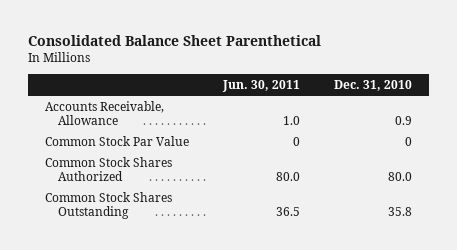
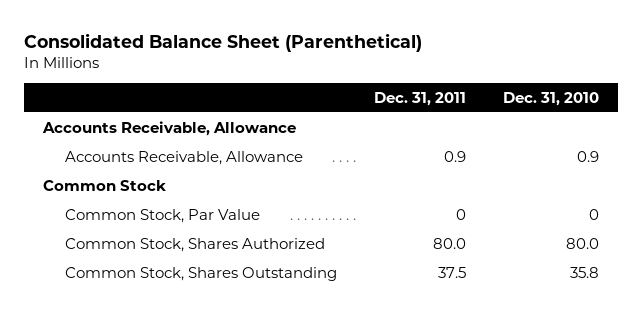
[27,35,321,47] Consolidated Balance Sheet Parenthetical -> [24,32,423,52] Consolidated Balance Sheet (Parenthetical)
[221,80,300,93] Jun. 30, 2011 -> none
none -> [374,91,467,106] Dec. 31, 2011
none -> [41,120,296,136] Accounts Receivable, Allowance
none -> [42,179,166,191] Common Stock
[44,135,189,146] Common Stock Par Value -> [65,208,261,223] Common Stock, Par Value
[44,156,172,181] Common Stock Shares Authorized -> [65,237,326,252] Common Stock, Shares Authorized
[44,191,172,219] Common Stock Shares Outstanding -> [65,266,338,281] Common Stock, Shares Outstanding

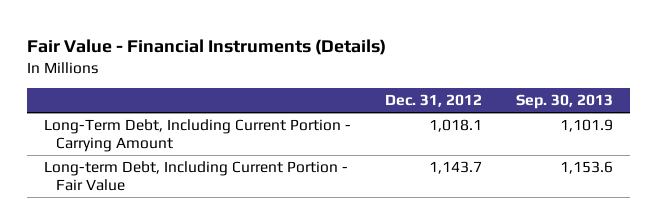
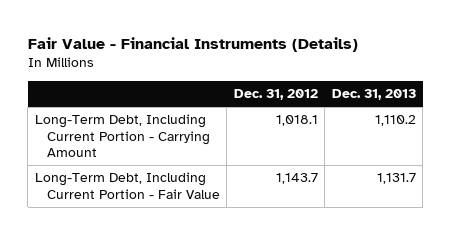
[515,94,613,110] Sep. 30, 2013 -> none
none -> [331,89,416,101] Dec. 31, 2013
[44,161,349,192] Long-term Debt, Including Current Portion - Fair Value -> [34,172,220,199] Long-Term Debt, Including Current Portion - Fair Value

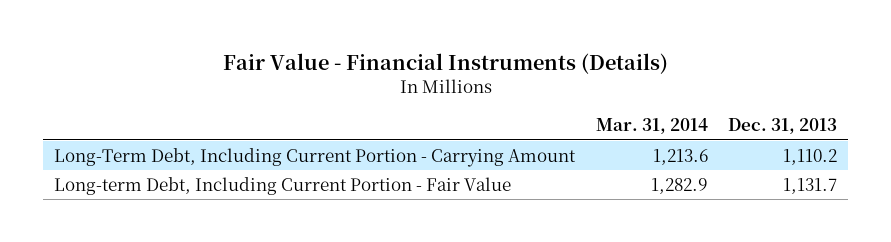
[233,89,318,101] Dec. 31, 2012 -> none
none -> [595,118,708,135] Mar. 31, 2014
[34,172,220,199] Long-Term Debt, Including Current Portion - Fair Value -> [53,176,511,195] Long-term Debt, Including Current Portion - Fair Value

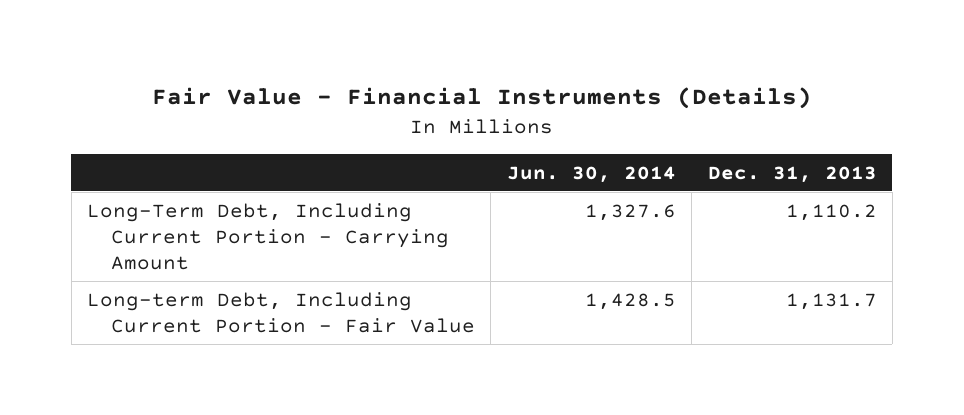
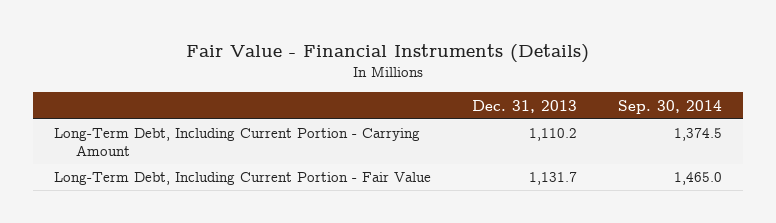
[506,165,676,183] Jun. 30, 2014 -> none
none -> [618,99,723,114] Sep. 30, 2014
[87,291,475,333] Long-term Debt, Including Current Portion - Fair Value -> [54,172,432,186] Long-Term Debt, Including Current Portion - Fair Value

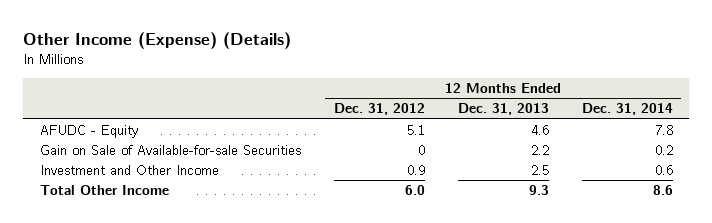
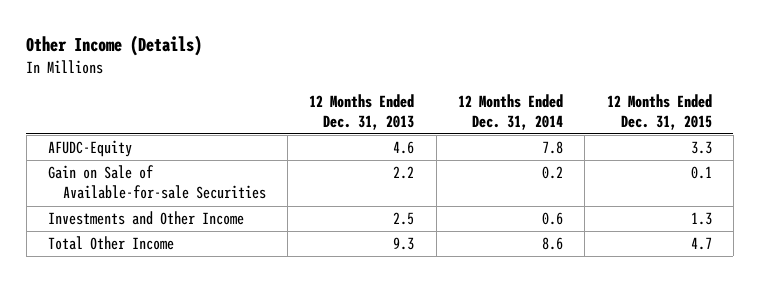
[22,31,291,49] Other Income (Expense) (Details) -> [26,34,203,56] Other Income (Details)
[333,103,425,116] Dec. 31, 2012 -> none
none -> [606,93,712,130] 12 Months Ended Dec. 31, 2015
[39,125,138,139] AFUDC - Equity -> [48,140,133,158] AFUDC-Equity
[39,165,219,176] Investment and Other Income -> [48,211,245,226] Investments and Other Income

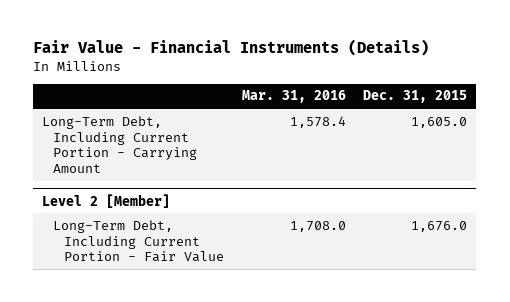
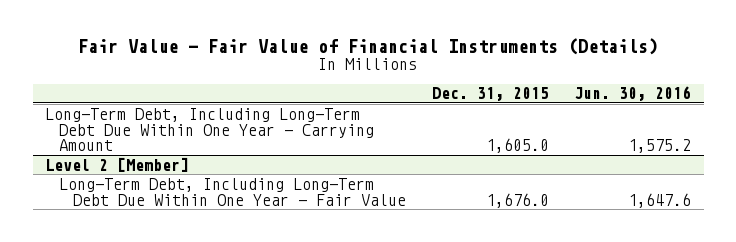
[33,39,430,57] Fair Value - Financial Instruments (Details) -> [78,37,659,55] Fair Value - Fair Value of Financial Instruments (Details)
[241,90,346,104] Mar. 31, 2016 -> none
none -> [574,86,692,102] Jun. 30, 2016
[42,115,198,174] Long-Term Debt, Including Current Portion - Carrying Amount -> [45,107,375,152] Long-Term Debt, Including Long-Term Debt Due Within One Year - Carrying Amount
[53,219,225,263] Long-Term Debt, Including Current Portion - Fair Value -> [59,177,407,206] Long-Term Debt, Including Long-Term Debt Due Within One Year - Fair Value

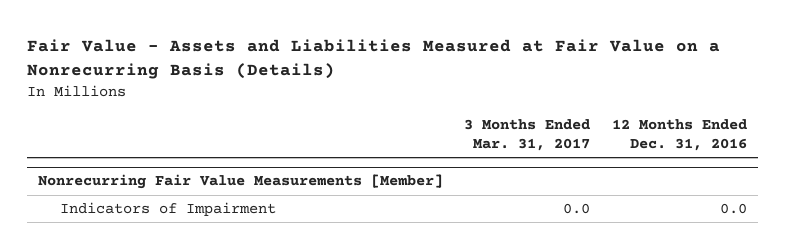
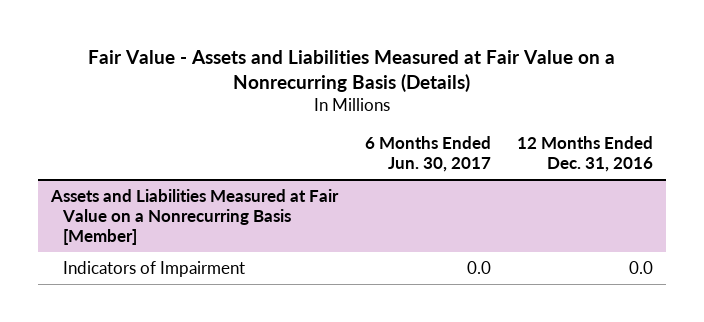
[464,119,591,151] 3 Months Ended Mar. 31, 2017 -> none
none -> [364,136,491,173] 6 Months Ended Jun. 30, 2017
[38,174,444,190] Nonrecurring Fair Value Measurements [Member] -> [50,188,340,245] Assets and Liabilities Measured at Fair Value on a Nonrecurring Basis [Member]

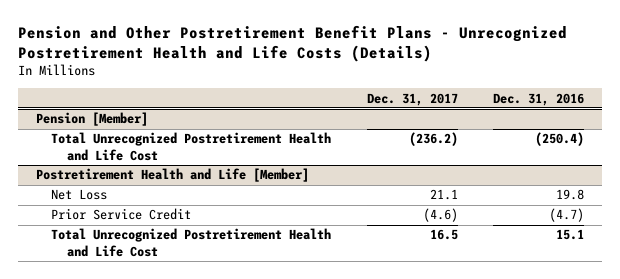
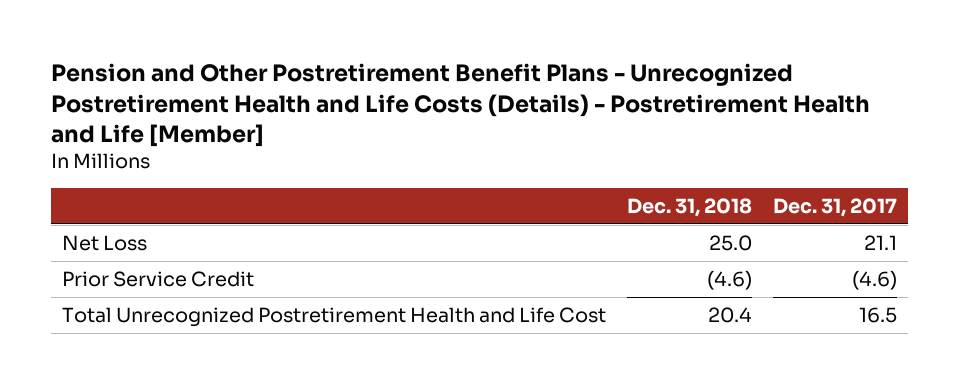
[18,25,568,63] Pension and Other Postretirement Benefit Plans - Unrecognized Postretirement Health and Life Costs (Details) -> [51,63,871,148] Pension and Other Postretirement Benefit Plans - Unrecognized Postretirement Health and Life Costs (Details) - Postretirement Health and Life [Member]
[492,92,584,106] Dec. 31, 2016 -> none
none -> [627,197,753,217] Dec. 31, 2018
[35,112,148,127] Pension [Member] -> none
[51,132,332,161] Total Unrecognized Postretirement Health and Life Cost -> none
[35,168,309,183] Postretirement Health and Life [Member] -> none

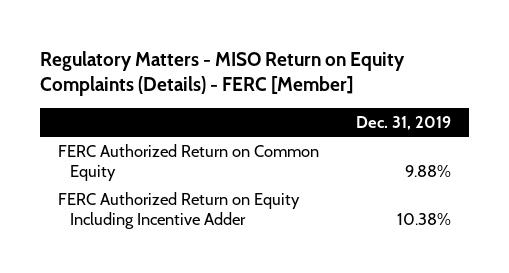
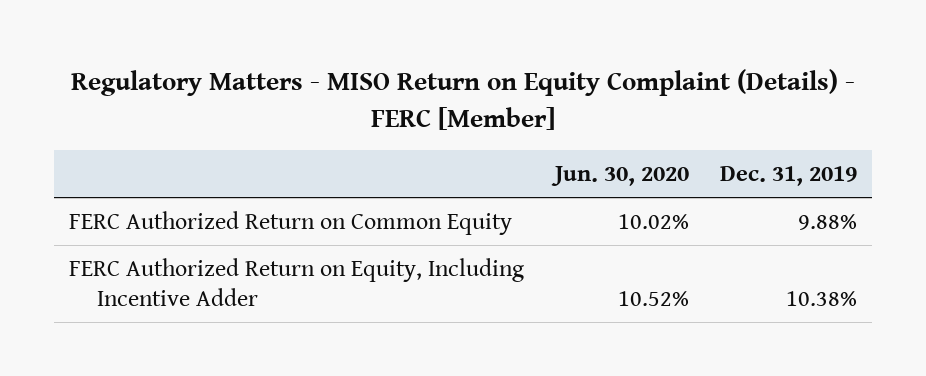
[39,50,405,97] Regulatory Matters - MISO Return on Equity Complaints (Details) - FERC [Member] -> [71,69,856,130] Regulatory Matters - MISO Return on Equity Complaint (Details) - FERC [Member]
none -> [551,166,690,187] Jun. 30, 2020
[58,192,301,229] FERC Authorized Return on Equity Including Incentive Adder -> [69,257,525,306] FERC Authorized Return on Equity, Including Incentive Adder

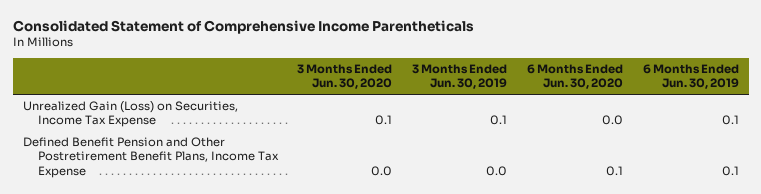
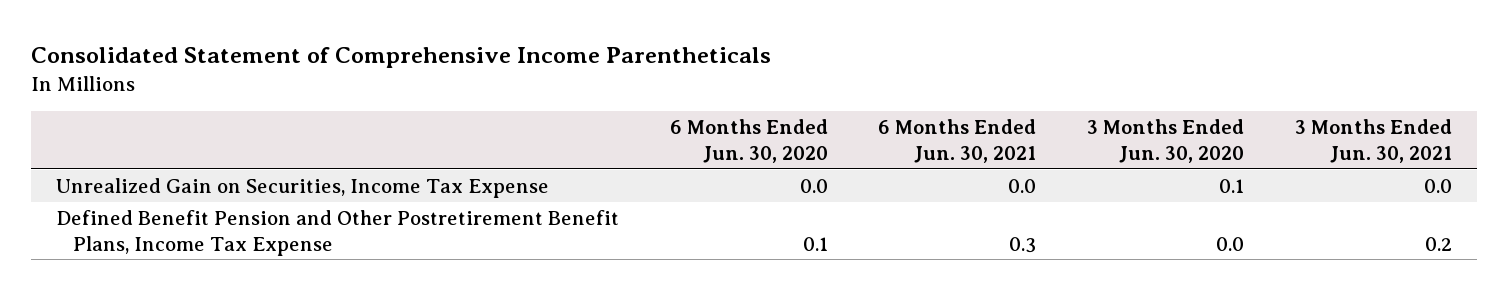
[412,64,508,90] 3 Months Ended Jun. 30, 2019 -> none
[642,64,739,90] 6 Months Ended Jun. 30, 2019 -> none
none -> [878,119,1037,163] 6 Months Ended Jun. 30, 2021
none -> [1294,119,1452,163] 3 Months Ended Jun. 30, 2021
[22,101,238,128] Unrealized Gain (Loss) on Securities, Income Tax Expense -> [56,177,550,198] Unrealized Gain on Securities, Income Tax Expense

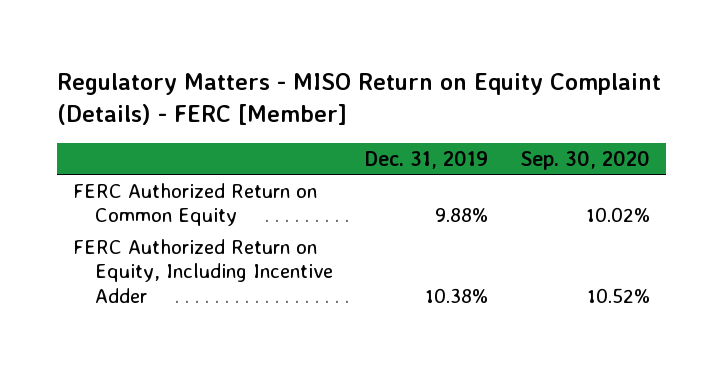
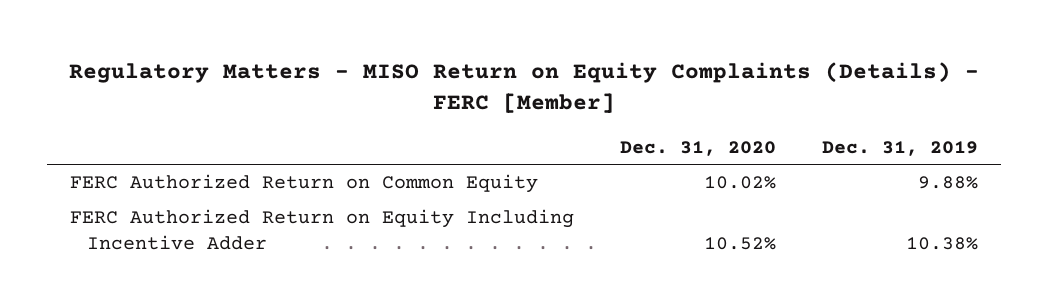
[57,72,662,126] Regulatory Matters - MISO Return on Equity Complaint (Details) - FERC [Member] -> [69,62,980,114] Regulatory Matters - MISO Return on Equity Complaints (Details) - FERC [Member]
[519,149,650,170] Sep. 30, 2020 -> none
none -> [620,140,777,156] Dec. 31, 2020
[73,238,334,304] FERC Authorized Return on Equity, Including Incentive Adder -> [70,209,575,250] FERC Authorized Return on Equity Including Incentive Adder

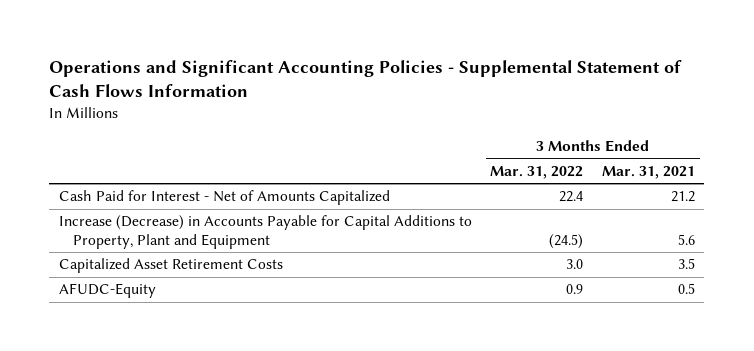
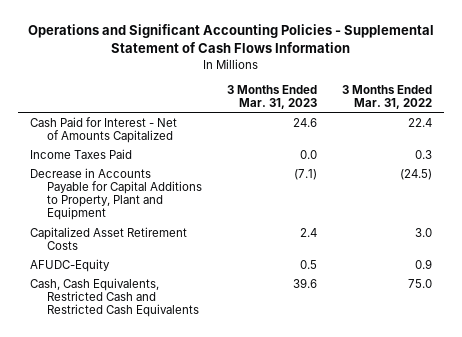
[602,165,696,179] Mar. 31, 2021 -> none
none -> [226,84,317,110] 3 Months Ended Mar. 31, 2023
none -> [30,148,133,159] Income Taxes Paid
[58,215,472,249] Increase (Decrease) in Accounts Payable for Capital Additions to Property, Plant and Equipment -> [30,167,202,221] Decrease in Accounts Payable for Capital Additions to Property, Plant and Equipment
none -> [30,277,199,318] Cash, Cash Equivalents, Restricted Cash and Restricted Cash Equivalents

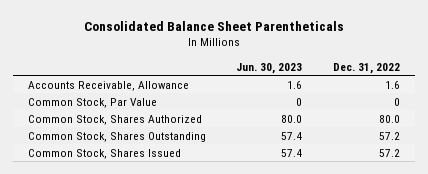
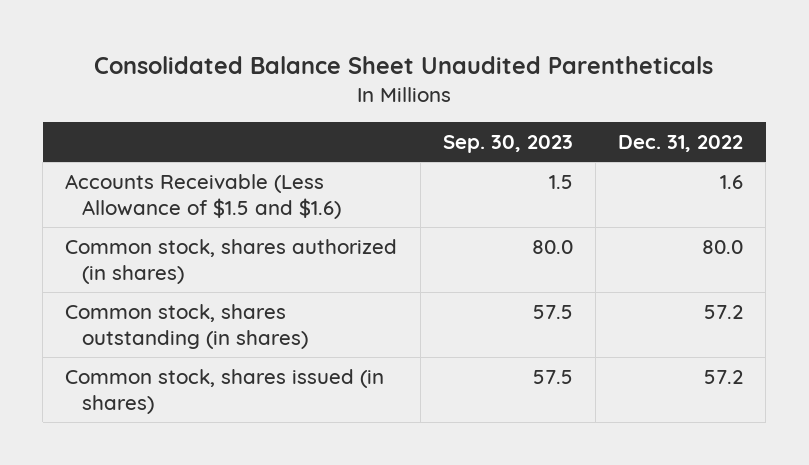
[83,20,344,31] Consolidated Balance Sheet Parentheticals -> [94,56,714,75] Consolidated Balance Sheet Unaudited Parentheticals
[236,62,303,74] Jun. 30, 2023 -> none
none -> [442,134,573,153] Sep. 30, 2023
[27,97,157,108] Common Stock, Par Value -> none
[27,80,189,91] Accounts Receivable, Allowance -> [65,173,342,219] Accounts Receivable (Less Allowance of $1.5 and $1.6)
[27,114,202,125] Common Stock, Shares Authorized -> [65,238,398,284] Common stock, shares authorized (in shares)
[27,131,206,142] Common Stock, Shares Outstanding -> [65,303,309,349] Common stock, shares outstanding (in shares)
[27,148,181,159] Common Stock, Shares Issued -> [65,368,385,414] Common stock, shares issued (in shares)

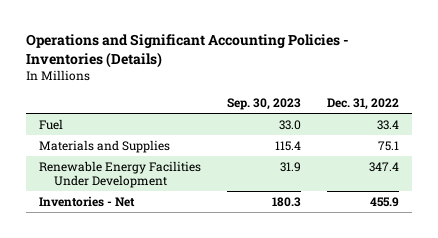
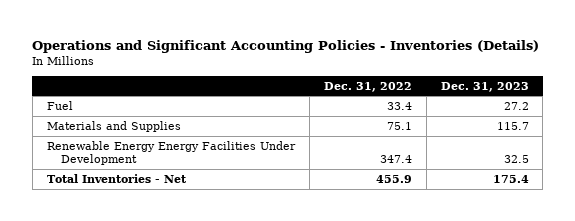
[227,97,302,110] Sep. 30, 2023 -> none
none -> [440,81,529,92] Dec. 31, 2023
[39,160,202,188] Renewable Energy Facilities Under Development -> [46,140,296,166] Renewable Energy Energy Facilities Under Development
[39,195,136,207] Inventories - Net -> [46,173,187,183] Total Inventories - Net

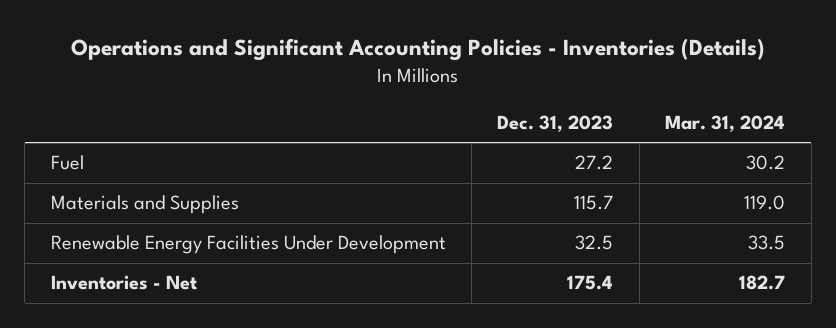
[323,81,412,92] Dec. 31, 2022 -> none
none -> [665,114,786,132] Mar. 31, 2024
[46,140,296,166] Renewable Energy Energy Facilities Under Development -> [50,235,446,255] Renewable Energy Facilities Under Development
[46,173,187,183] Total Inventories - Net -> [50,275,197,291] Inventories - Net

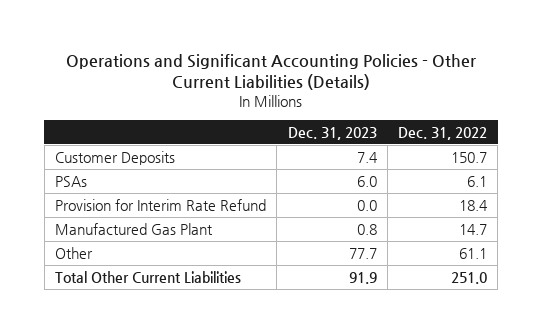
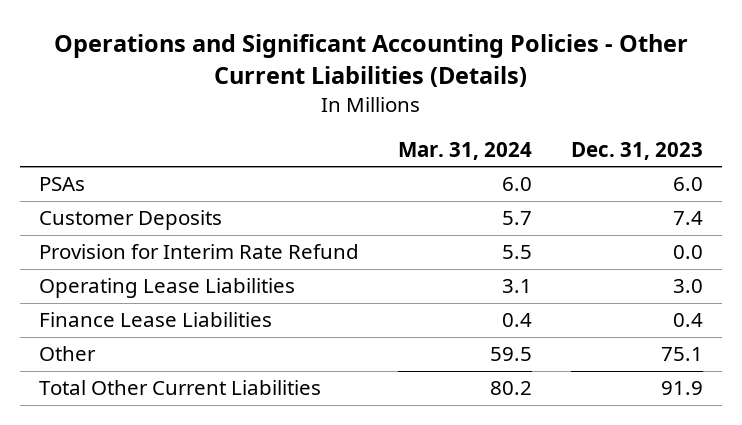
[398,126,488,140] Dec. 31, 2022 -> none
none -> [398,141,533,160] Mar. 31, 2024
[55,150,176,165] Customer Deposits -> [39,210,223,231] Customer Deposits
[55,222,214,235] Manufactured Gas Plant -> none
none -> [39,278,296,299] Operating Lease Liabilities
none -> [39,312,273,328] Finance Lease Liabilities
[348,247,377,259] 77.7 -> [660,347,703,362] 75.1

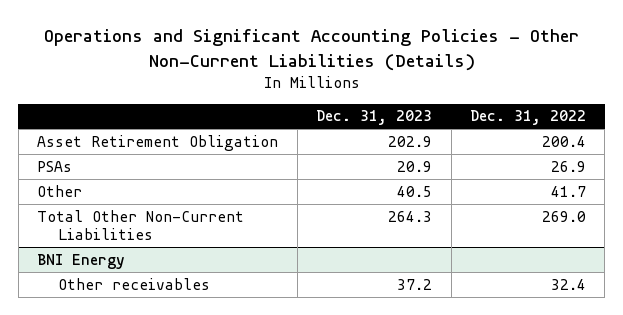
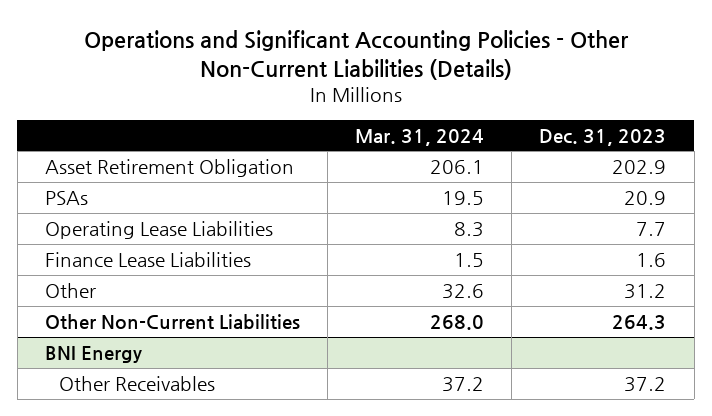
[469,110,586,126] Dec. 31, 2022 -> none
none -> [355,128,485,146] Mar. 31, 2024
none -> [45,220,274,239] Operating Lease Liabilities
none -> [45,251,252,267] Finance Lease Liabilities
[397,185,433,197] 40.5 -> [624,283,667,299] 31.2
[37,209,245,241] Total Other Non-Current Liabilities -> [45,313,301,329] Other Non-Current Liabilities
[58,277,211,290] Other receivables -> [59,375,216,391] Other Receivables

